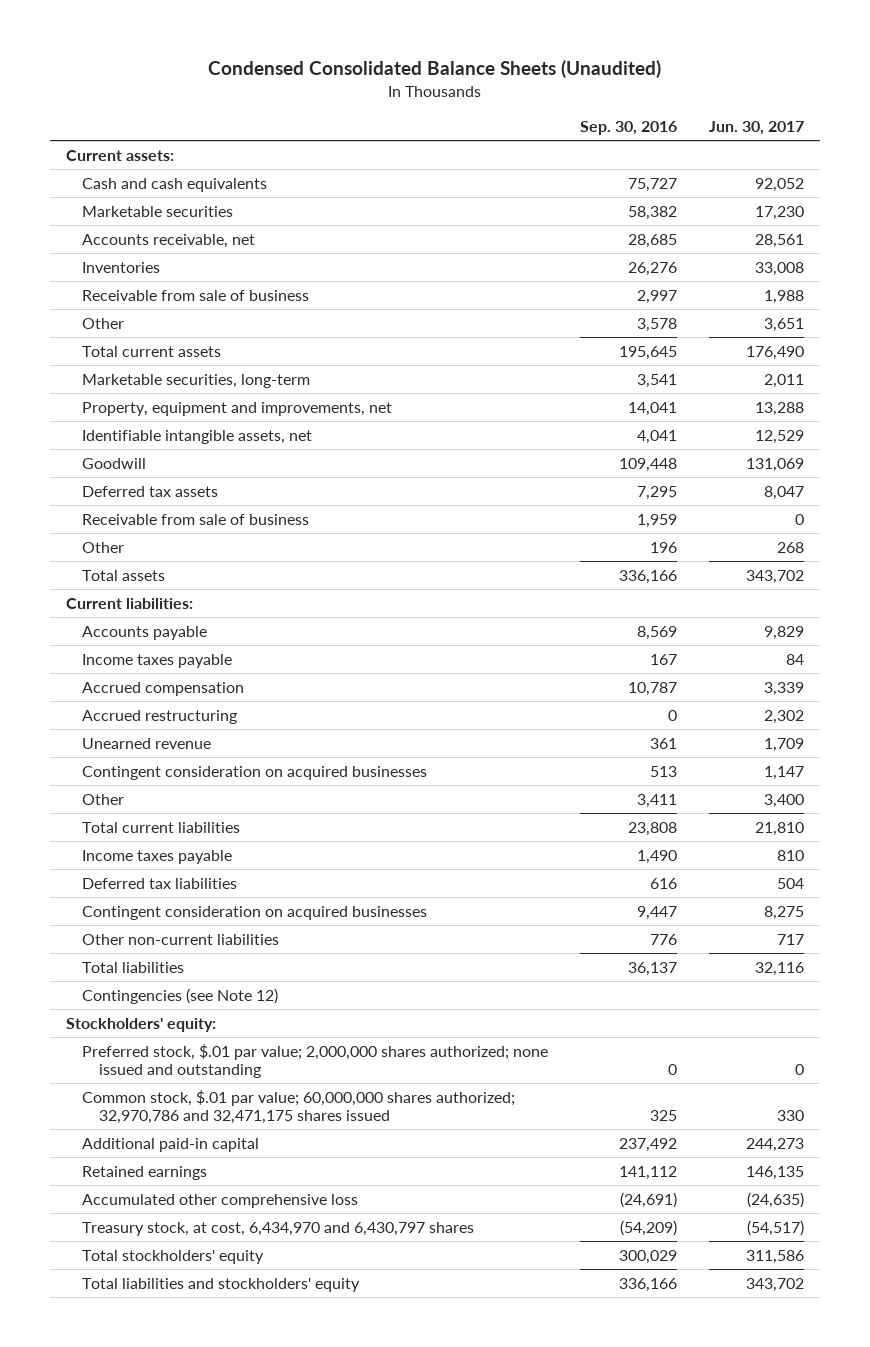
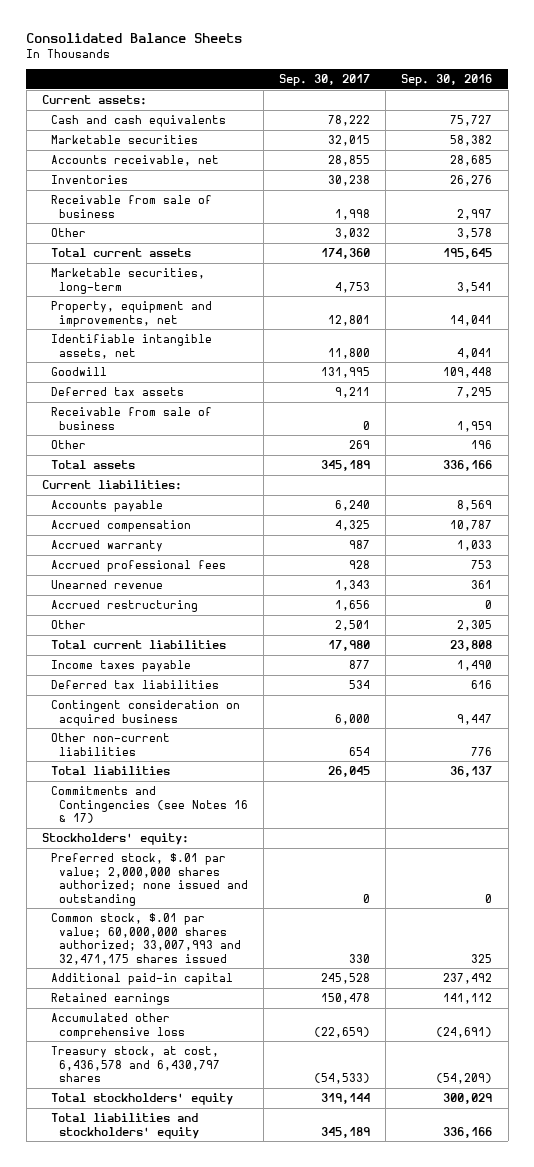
[208,60,662,79] Condensed Consolidated Balance Sheets (Unaudited) -> [26,33,243,44] Consolidated Balance Sheets
[709,121,805,136] Jun. 30, 2017 -> none
none -> [279,74,371,87] Sep. 30, 2017
[82,653,233,668] Income taxes payable -> none
none -> [50,540,163,553] Accrued warranty
none -> [50,560,226,573] Accrued professional fees
[82,765,428,780] Contingent consideration on acquired businesses -> none
[82,709,238,724] Accrued restructuring -> [50,600,198,613] Accrued restructuring
[637,793,678,808] 3,411 -> [457,620,493,632] 2,305
[82,905,428,920] Contingent consideration on acquired businesses -> [50,700,240,726] Contingent consideration on acquired business
[82,987,279,1004] Contingencies (see Note 12) -> [50,786,249,824] Commitments and Contingencies (see Notes 16 & 17)
[82,1089,516,1125] Common stock, $.01 par value; 60,000,000 shares authorized; 32,970,786 and 32,471,175 shares issued -> [50,913,242,965] Common stock, $.01 par value; 60,000,000 shares authorized; 33,007,993 and 32,471,175 shares issued
[82,1221,475,1236] Treasury stock, at cost, 6,434,970 and 6,430,797 shares -> [50,1046,221,1083] Treasury stock, at cost, 6,436,578 and 6,430,797 shares

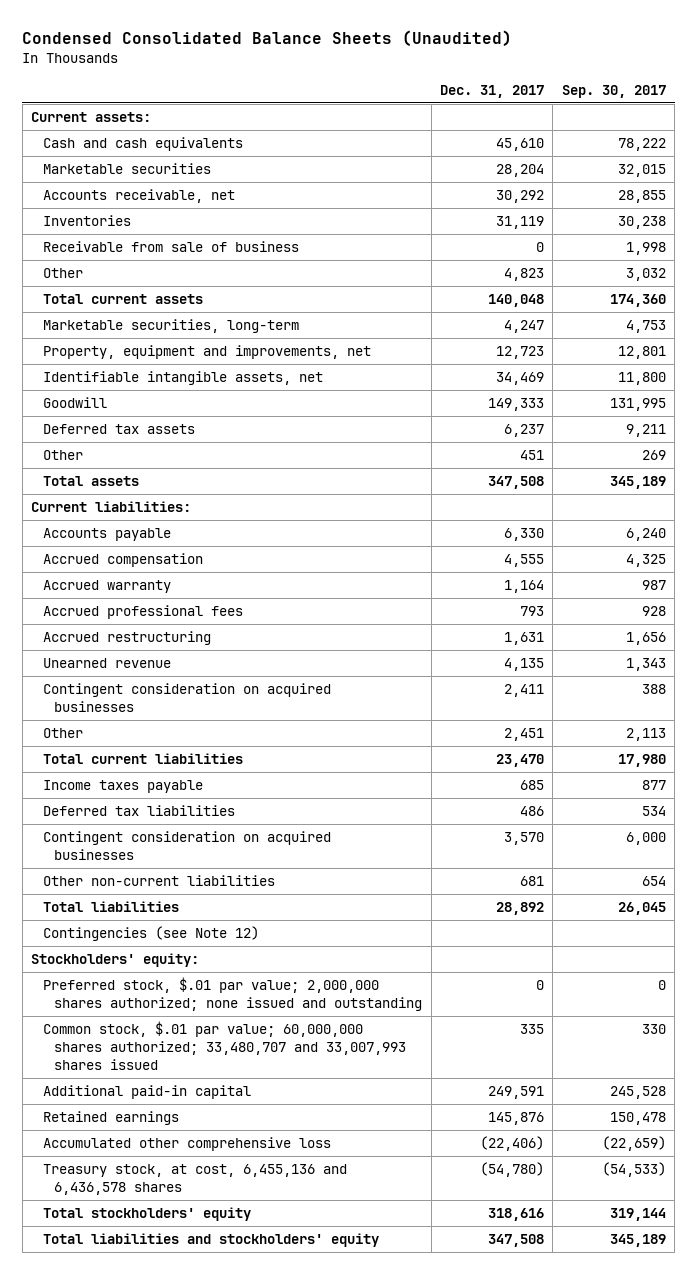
[26,33,243,44] Consolidated Balance Sheets -> [22,29,513,46] Condensed Consolidated Balance Sheets (Unaudited)
[401,74,493,87] Sep. 30, 2016 -> none
none -> [440,84,545,98] Dec. 31, 2017
[50,407,212,430] Receivable from sale of business -> none
[50,580,163,590] Unearned revenue -> [42,658,171,669] Unearned revenue
none -> [42,683,331,713] Contingent consideration on acquired businesses
[335,620,371,632] 2,501 -> [625,728,666,742] 2,113
[50,700,240,726] Contingent consideration on acquired business -> [42,831,331,861] Contingent consideration on acquired businesses
[50,786,249,824] Commitments and Contingencies (see Notes 16 & 17) -> [42,926,259,942] Contingencies (see Note 12)
[50,913,242,965] Common stock, $.01 par value; 60,000,000 shares authorized; 33,007,993 and 32,471,175 shares issued -> [42,1021,407,1071] Common stock, $.01 par value; 60,000,000 shares authorized; 33,480,707 and 33,007,993 shares issued
[50,1046,221,1083] Treasury stock, at cost, 6,436,578 and 6,430,797 shares -> [42,1164,347,1196] Treasury stock, at cost, 6,455,136 and 6,436,578 shares

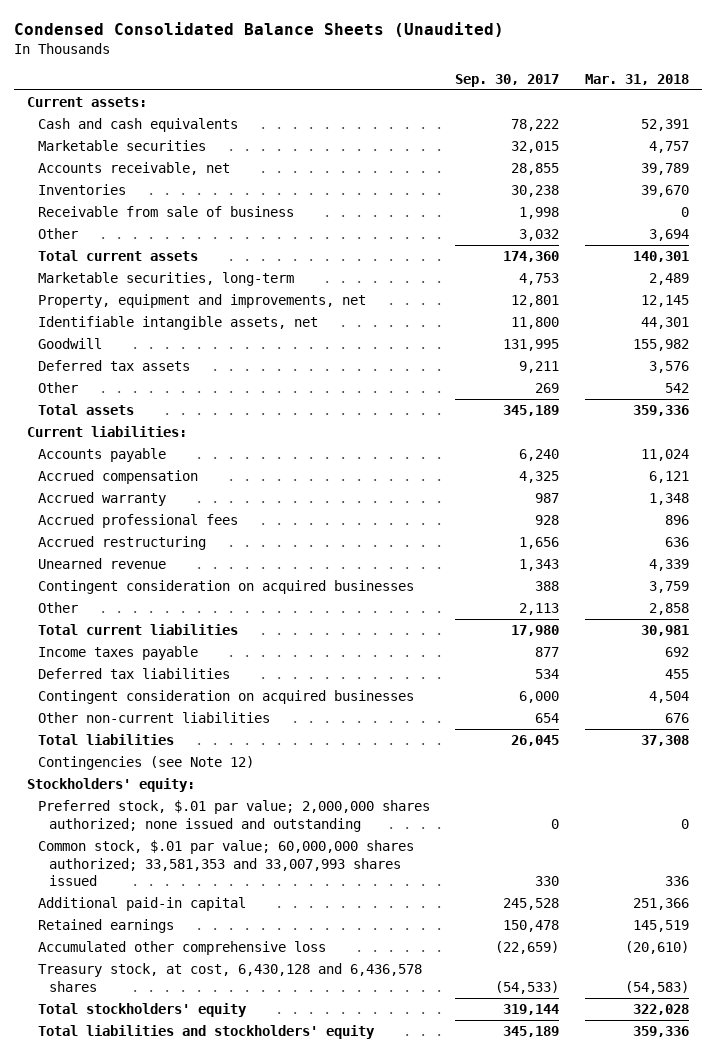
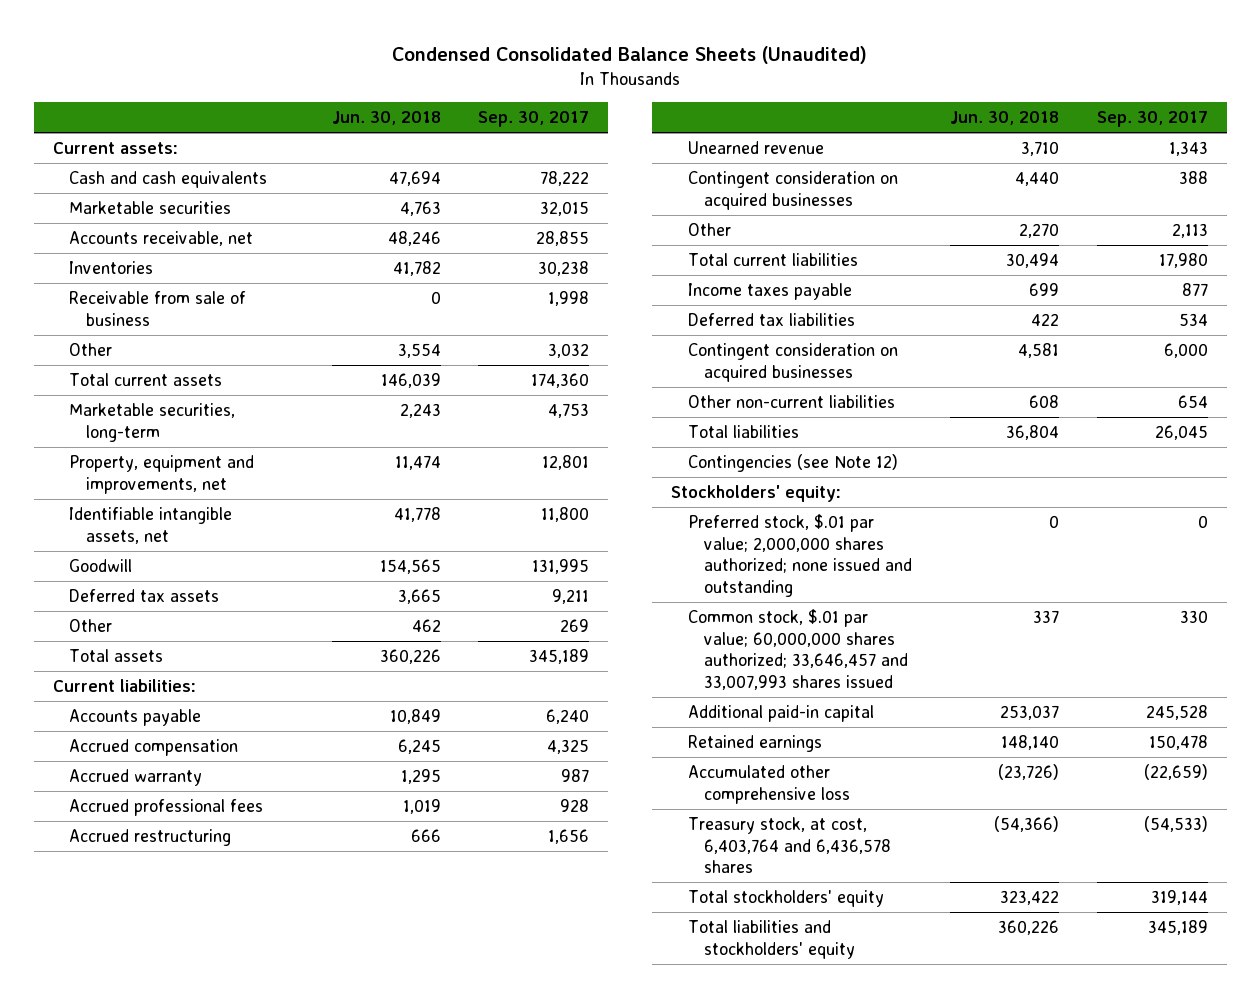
[584,73,689,85] Mar. 31, 2018 -> none
none -> [331,111,441,126] Jun. 30, 2018
[37,840,414,887] Common stock, $.01 par value; 60,000,000 shares authorized; 33,581,353 and 33,007,993 shares issued -> [687,608,909,690] Common stock, $.01 par value; 60,000,000 shares authorized; 33,646,457 and 33,007,993 shares issued
[37,963,422,992] Treasury stock, at cost, 6,430,128 and 6,436,578 shares -> [687,816,892,874] Treasury stock, at cost, 6,403,764 and 6,436,578 shares

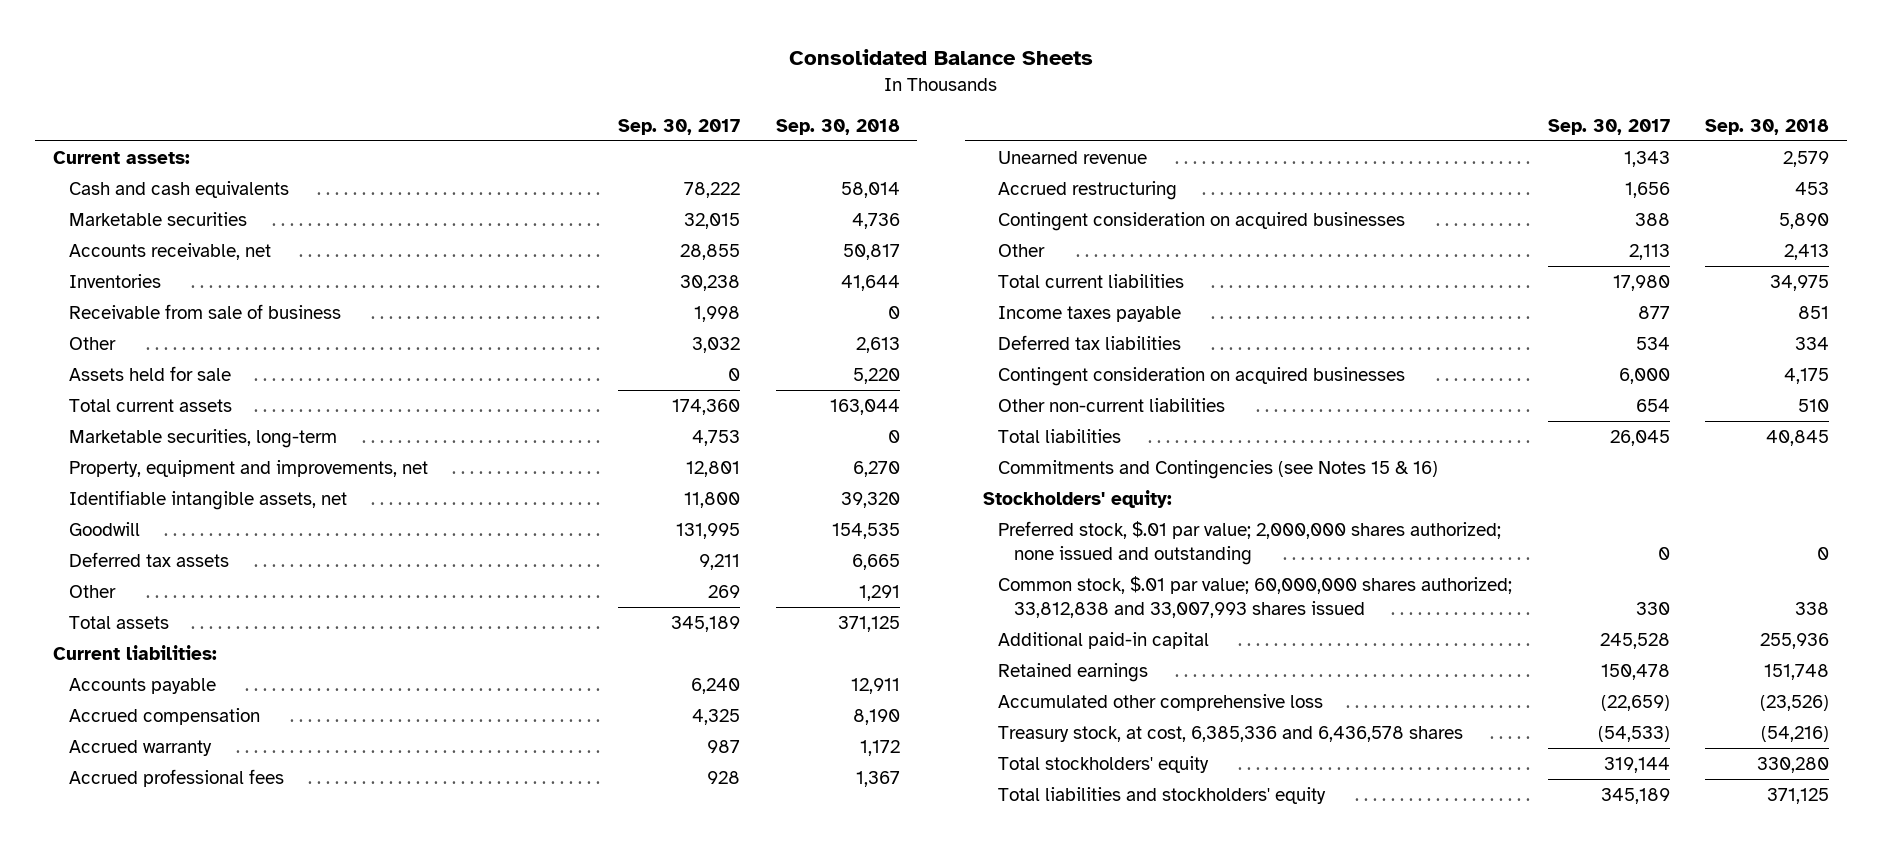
[392,46,868,65] Condensed Consolidated Balance Sheets (Unaudited) -> [789,49,1094,66] Consolidated Balance Sheets
[331,111,441,126] Jun. 30, 2018 -> none
none -> [775,118,900,135] Sep. 30, 2018
none -> [68,365,231,381] Assets held for sale
[69,828,232,846] Accrued restructuring -> [998,180,1178,200] Accrued restructuring
[687,453,898,472] Contingencies (see Note 12) -> [998,459,1439,479] Commitments and Contingencies (see Notes 15 & 16)
[687,608,909,690] Common stock, $.01 par value; 60,000,000 shares authorized; 33,646,457 and 33,007,993 shares issued -> [998,575,1513,619] Common stock, $.01 par value; 60,000,000 shares authorized; 33,812,838 and 33,007,993 shares issued
[687,816,892,874] Treasury stock, at cost, 6,403,764 and 6,436,578 shares -> [998,725,1464,742] Treasury stock, at cost, 6,385,336 and 6,436,578 shares

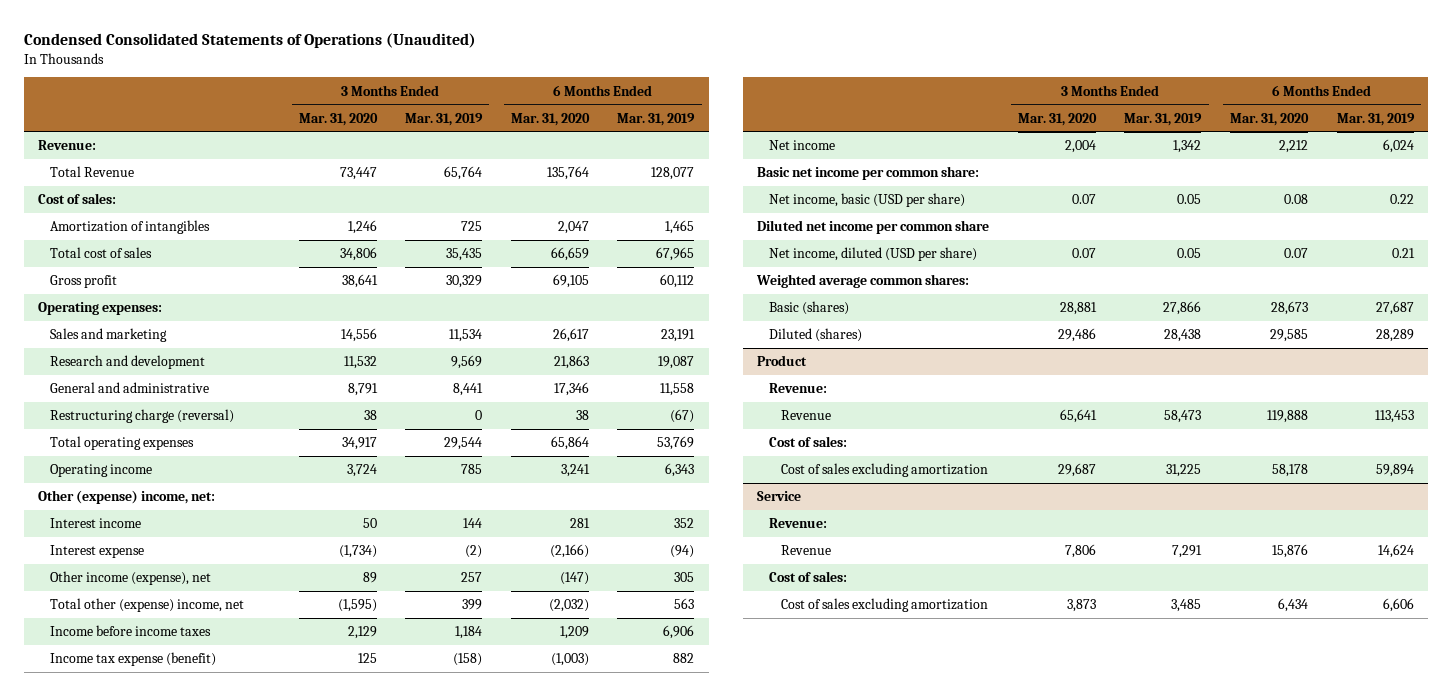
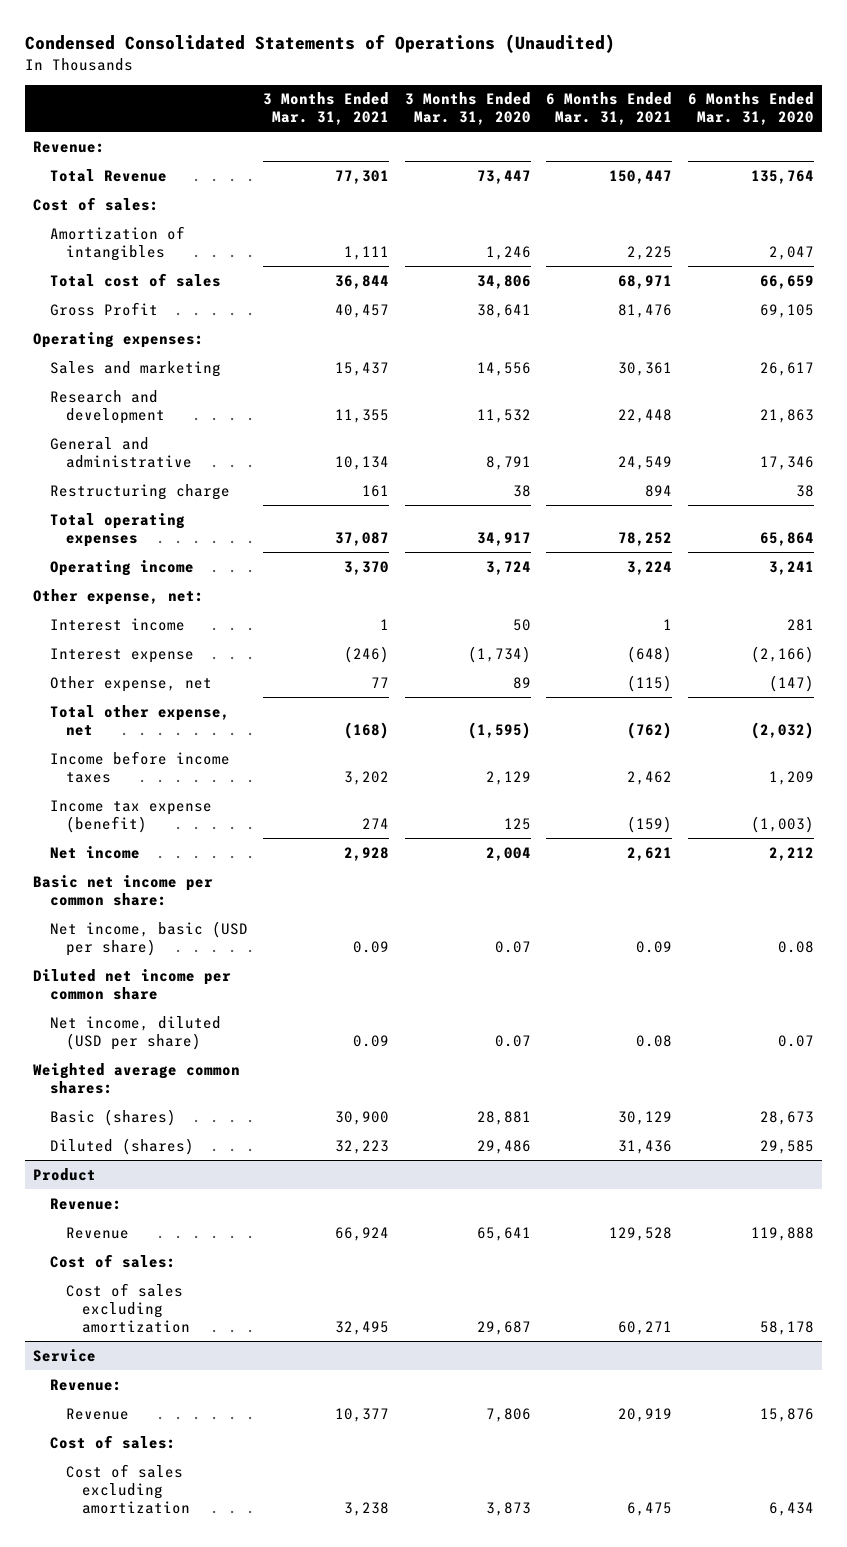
[405,112,484,126] Mar. 31, 2019 -> none
[617,112,696,126] Mar. 31, 2019 -> none
none -> [263,92,390,126] 3 Months Ended Mar. 31, 2021
none -> [546,92,673,126] 6 Months Ended Mar. 31, 2021
[50,275,118,289] Gross profit -> [49,301,158,316] Gross Profit
[50,409,235,424] Restructuring charge (reversal) -> [49,483,230,500] Restructuring charge
[38,490,216,505] Other (expense) income, net: -> [33,588,205,605] Other expense, net:
[50,571,212,586] Other income (expense), net -> [49,675,212,692] Other expense, net
[50,598,245,613] Total other (expense) income, net -> [49,704,230,736] Total other expense, net

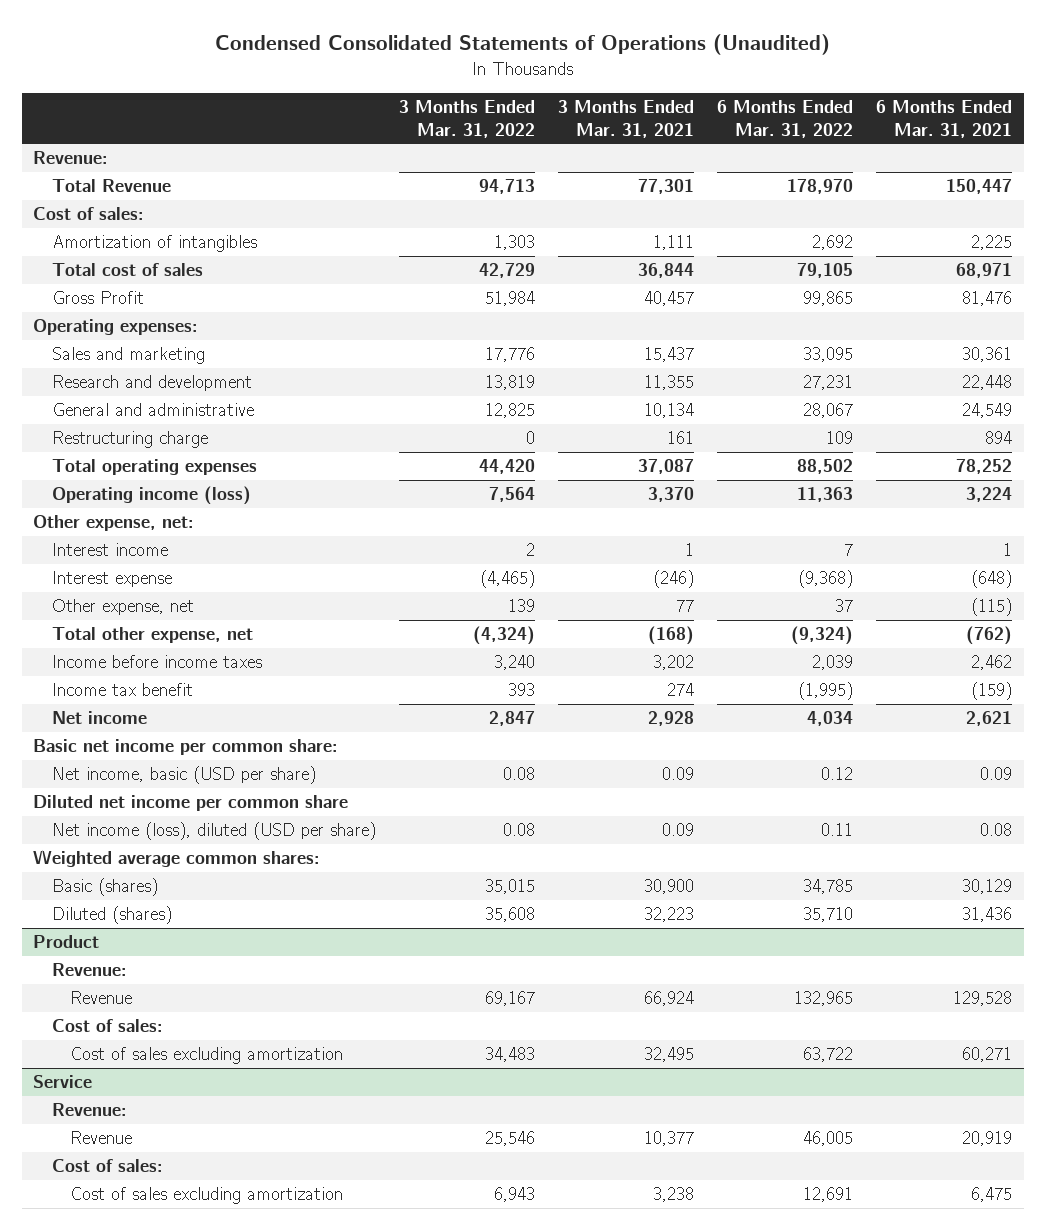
[404,92,531,126] 3 Months Ended Mar. 31, 2020 -> none
[688,92,815,126] 6 Months Ended Mar. 31, 2020 -> none
none -> [398,99,535,138] 3 Months Ended Mar. 31, 2022
none -> [717,99,854,138] 6 Months Ended Mar. 31, 2022
[49,559,194,576] Operating income -> [51,486,251,506] Operating income (loss)
[49,799,212,833] Income tax expense (benefit) -> [51,683,193,697] Income tax benefit
[49,1015,221,1050] Net income, diluted (USD per share) -> [51,822,376,841] Net income (loss), diluted (USD per share)

